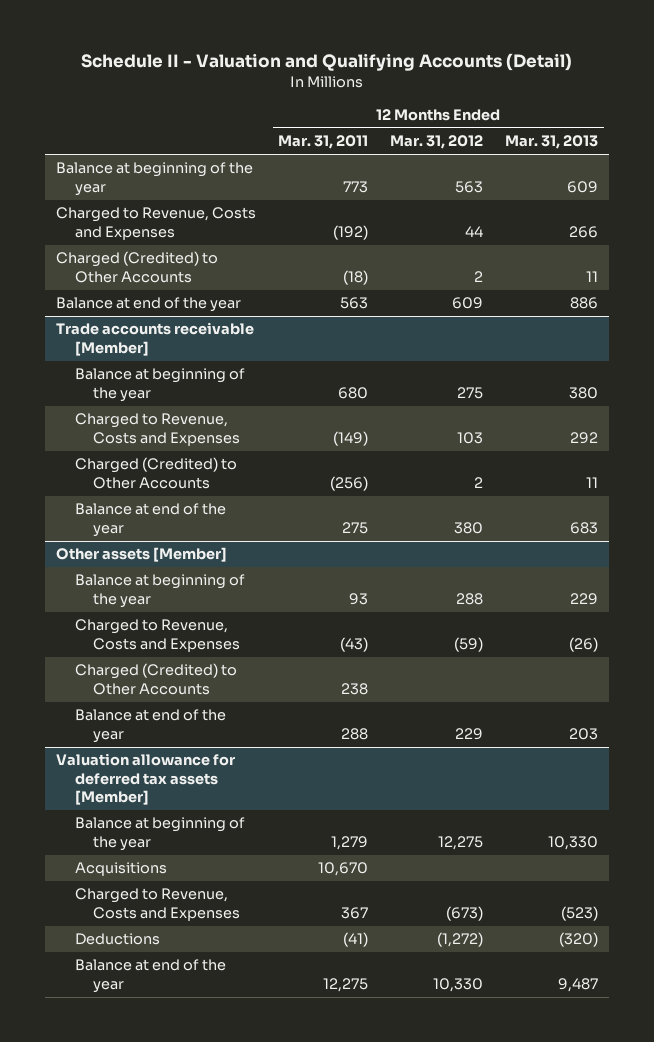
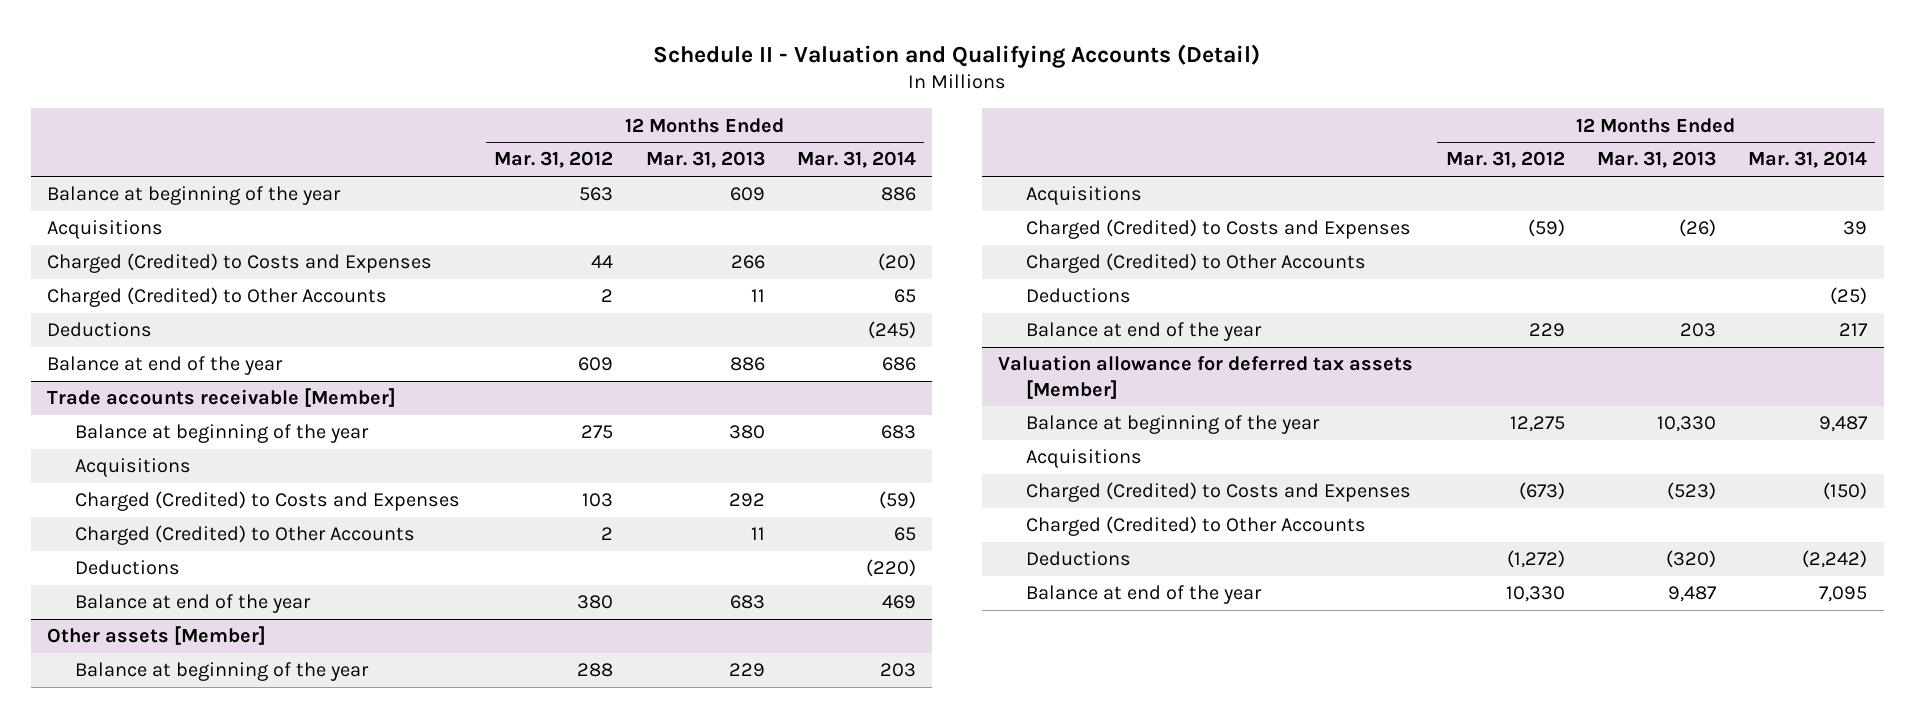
[278,135,369,150] Mar. 31, 2011 -> none
none -> [796,151,916,169] Mar. 31, 2014
none -> [46,220,163,240] Acquisitions
[55,207,256,240] Charged to Revenue, Costs and Expenses -> [46,253,432,274] Charged (Credited) to Costs and Expenses
none -> [46,322,152,338] Deductions
none -> [74,458,191,478] Acquisitions
[74,413,241,446] Charged to Revenue, Costs and Expenses -> [74,491,460,512] Charged (Credited) to Costs and Expenses
none -> [74,560,180,576] Deductions
none -> [1026,186,1143,206] Acquisitions
[74,619,241,652] Charged to Revenue, Costs and Expenses -> [1026,219,1412,240] Charged (Credited) to Costs and Expenses
none -> [1026,288,1132,304] Deductions
[74,888,241,921] Charged to Revenue, Costs and Expenses -> [1026,482,1412,503] Charged (Credited) to Costs and Expenses
none -> [1026,516,1367,537] Charged (Credited) to Other Accounts

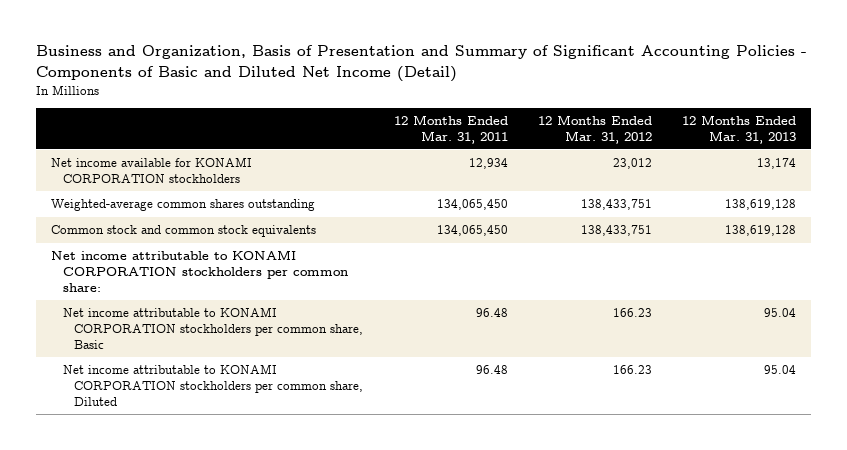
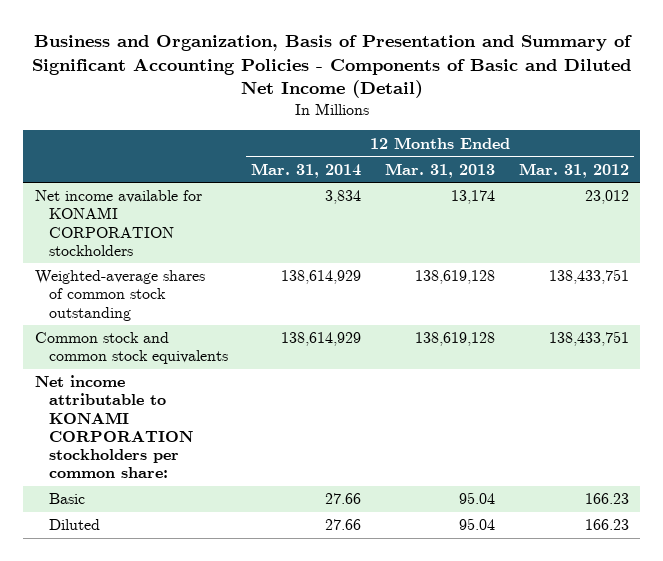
[393,115,508,144] 12 Months Ended Mar. 31, 2011 -> none
none -> [251,162,362,178] Mar. 31, 2014
[50,199,315,212] Weighted-average common shares outstanding -> [34,270,205,321] Weighted-average shares of common stock outstanding
[62,307,364,349] Net income attributable to KONAMI CORPORATION stockholders per common share, Basic -> [48,493,85,505] Basic
[62,364,364,406] Net income attributable to KONAMI CORPORATION stockholders per common share, Diluted -> [48,519,100,531] Diluted

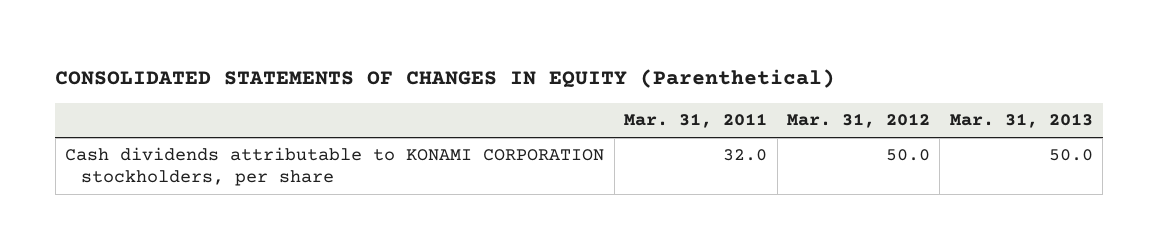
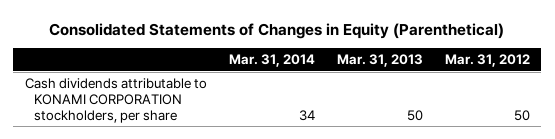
[55,69,836,89] CONSOLIDATED STATEMENTS OF CHANGES IN EQUITY (Parenthetical) -> [49,22,505,39] Consolidated Statements of Changes in Equity (Parenthetical)
[624,113,768,129] Mar. 31, 2011 -> none
none -> [228,54,315,68] Mar. 31, 2014
[886,149,931,162] 50.0 -> [514,109,531,121] 50
[1048,149,1093,162] 50.0 -> [406,109,423,121] 50

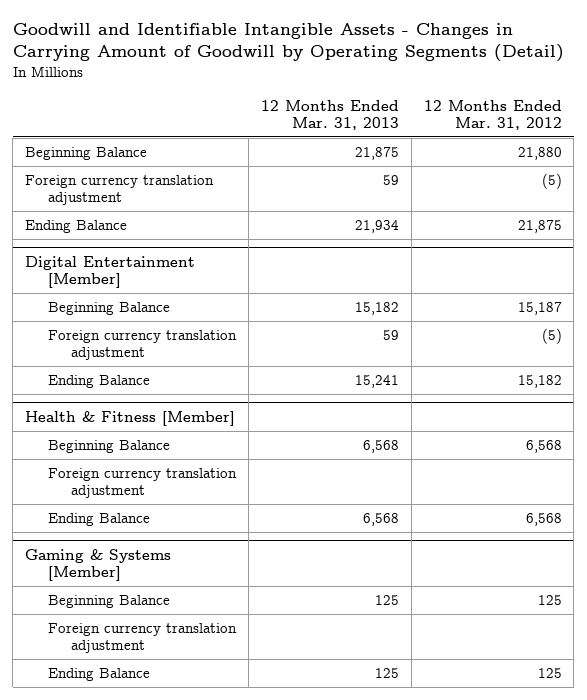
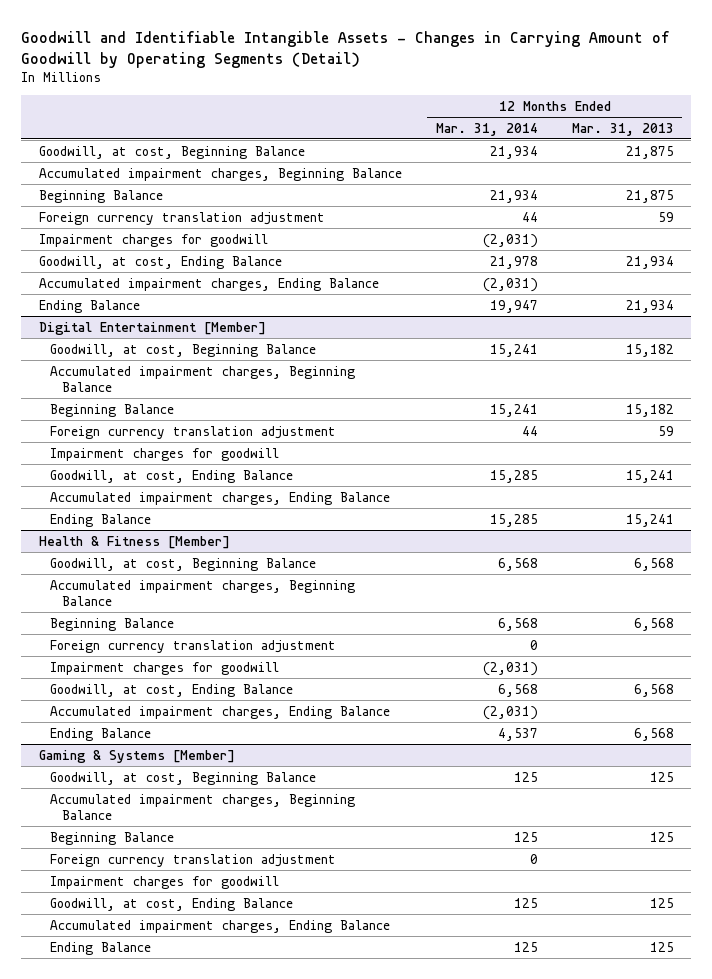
[423,99,562,130] 12 Months Ended Mar. 31, 2012 -> none
none -> [435,122,538,136] Mar. 31, 2014
none -> [38,145,305,159] Goodwill, at cost, Beginning Balance
none -> [38,167,402,181] Accumulated impairment charges, Beginning Balance
none -> [38,233,268,247] Impairment charges for goodwill
none -> [38,255,282,269] Goodwill, at cost, Ending Balance
none -> [38,277,379,291] Accumulated impairment charges, Ending Balance
none -> [50,343,317,357] Goodwill, at cost, Beginning Balance
none -> [50,365,356,392] Accumulated impairment charges, Beginning Balance
none -> [50,447,280,461] Impairment charges for goodwill
none -> [50,469,294,483] Goodwill, at cost, Ending Balance
none -> [50,491,391,505] Accumulated impairment charges, Ending Balance
none -> [50,557,317,571] Goodwill, at cost, Beginning Balance
none -> [50,579,356,606] Accumulated impairment charges, Beginning Balance
none -> [50,661,280,675] Impairment charges for goodwill
none -> [50,683,294,697] Goodwill, at cost, Ending Balance
none -> [50,705,391,719] Accumulated impairment charges, Ending Balance
none -> [50,771,317,785] Goodwill, at cost, Beginning Balance
none -> [50,793,356,820] Accumulated impairment charges, Beginning Balance
none -> [50,875,280,889] Impairment charges for goodwill
none -> [50,897,294,911] Goodwill, at cost, Ending Balance
none -> [50,919,391,933] Accumulated impairment charges, Ending Balance

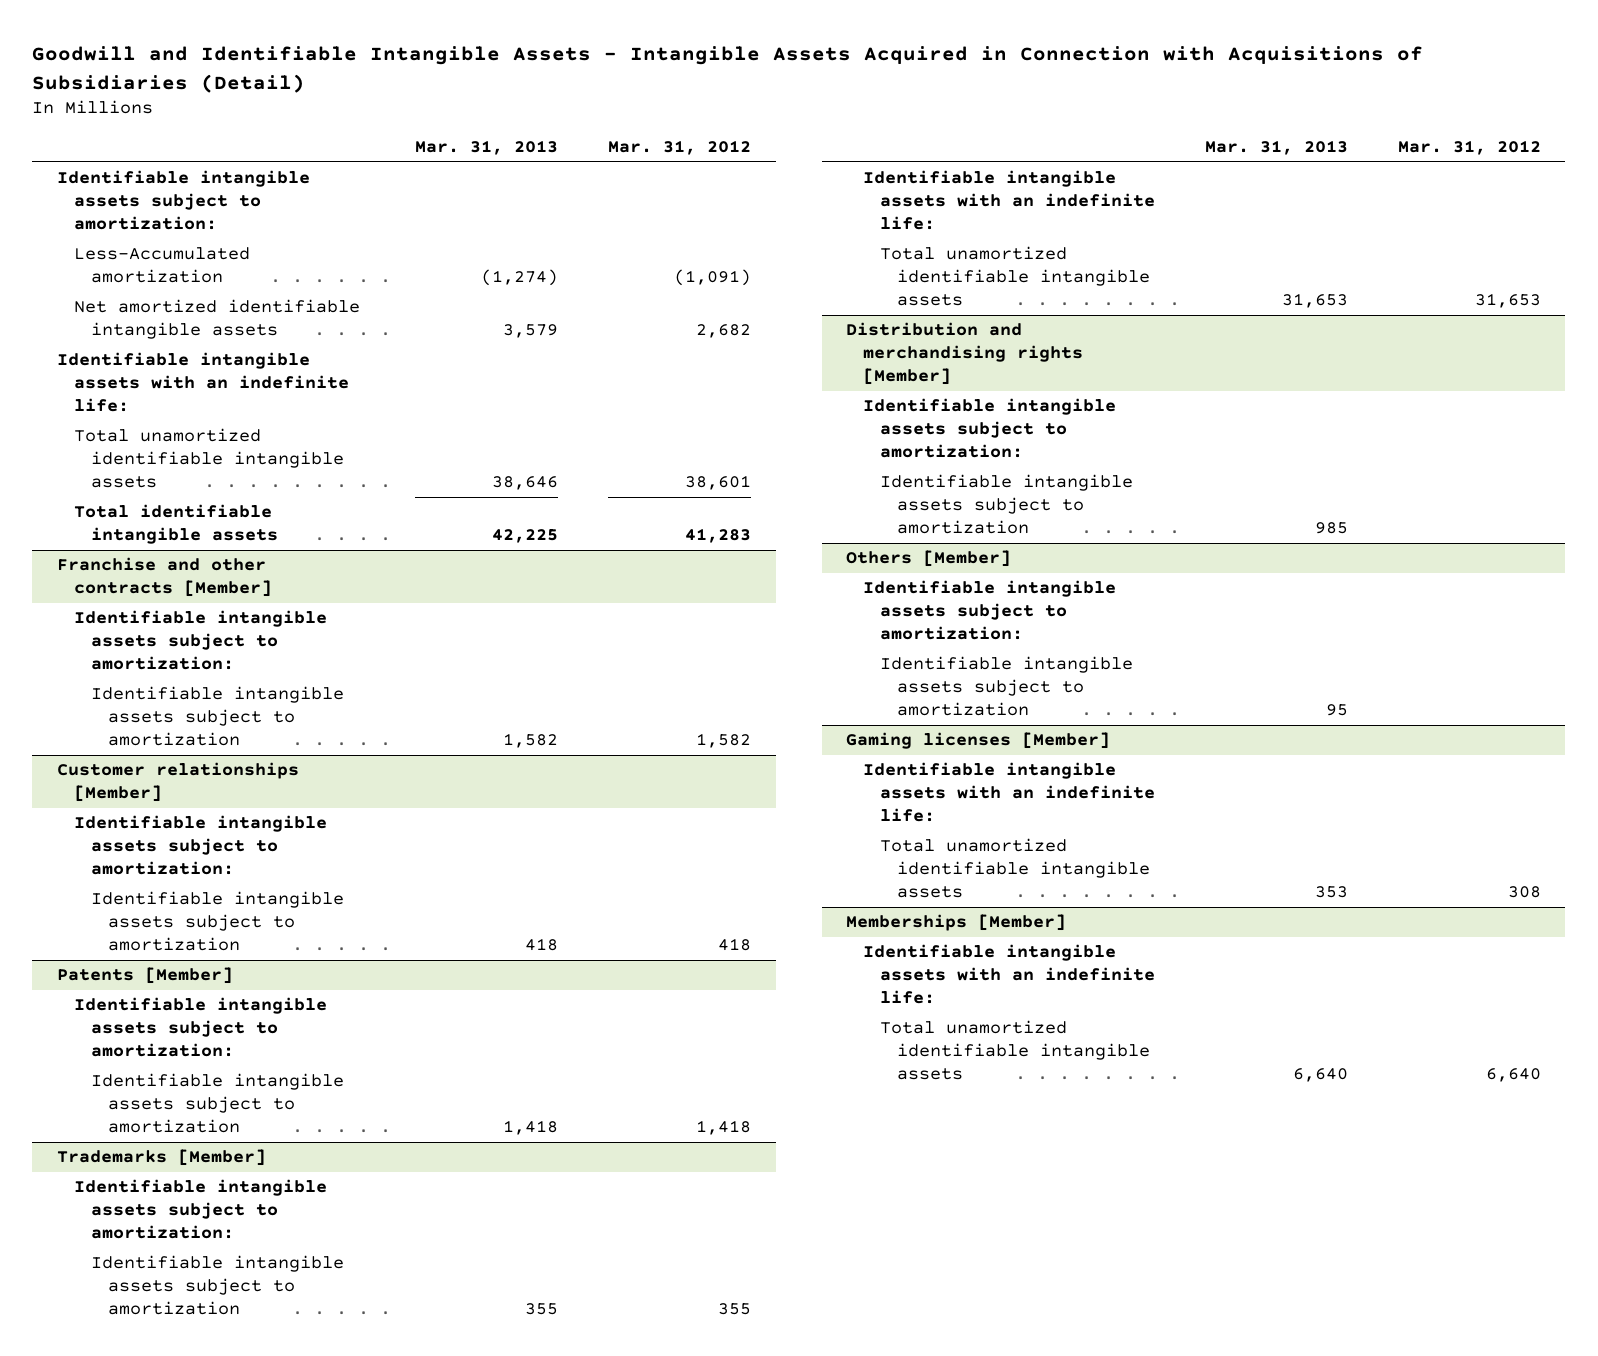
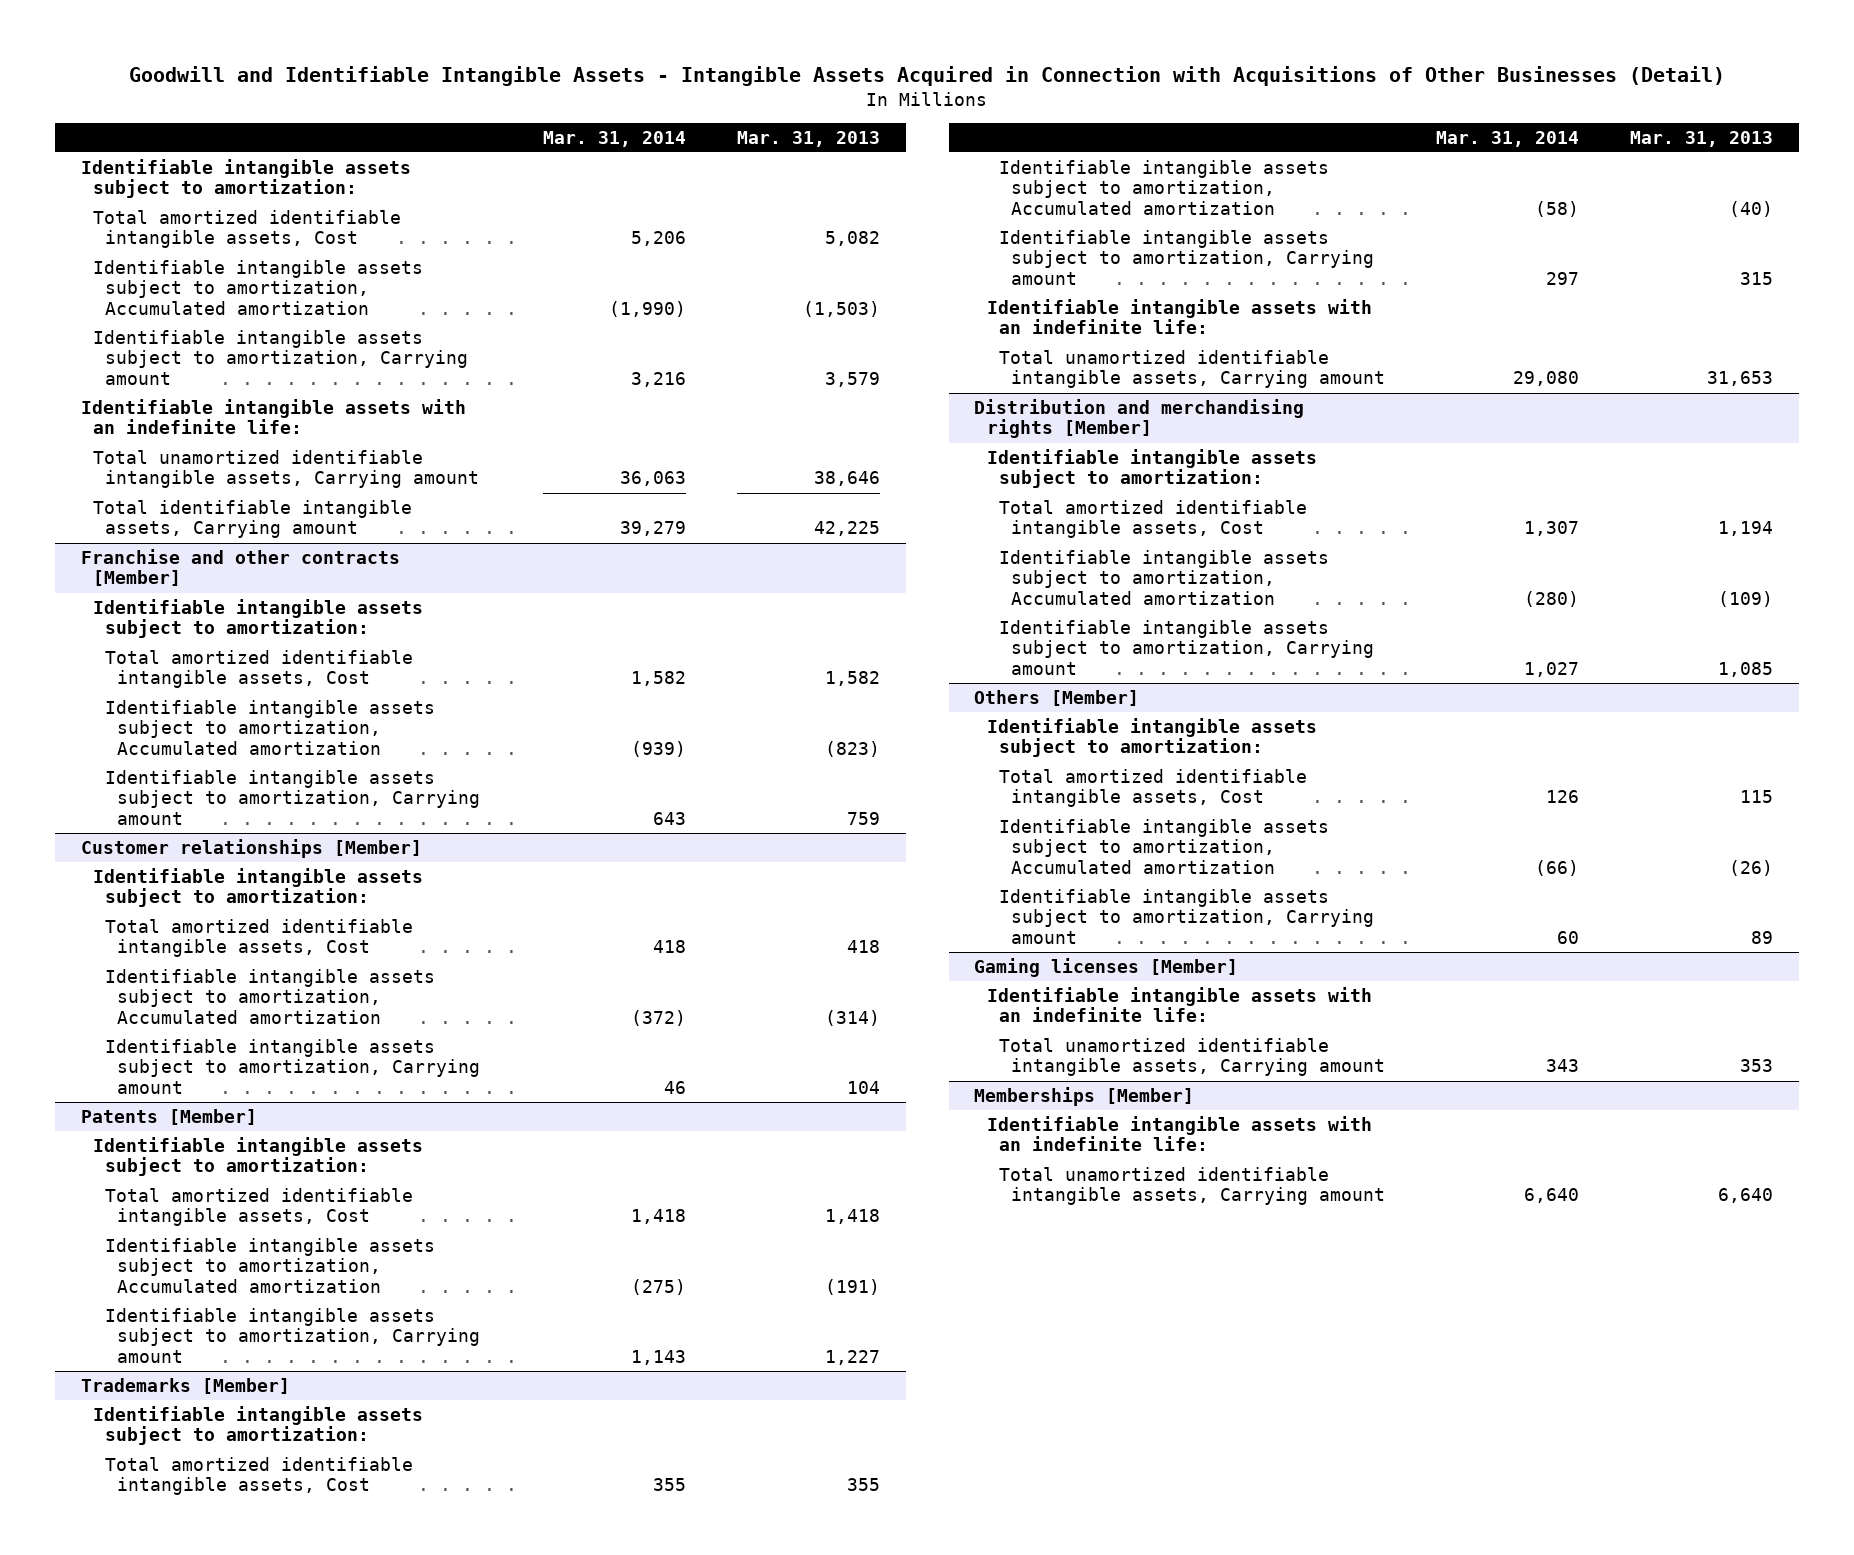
[32,46,1424,93] Goodwill and Identifiable Intangible Assets - Intangible Assets Acquired in Connection with Acquisitions of Subsidiaries (Detail) -> [129,66,1726,87] Goodwill and Identifiable Intangible Assets - Intangible Assets Acquired in Connection with Acquisitions of Other Businesses (Detail)
[608,140,752,156] Mar. 31, 2012 -> none
none -> [542,130,686,147] Mar. 31, 2014
none -> [93,209,402,249] Total amortized identifiable intangible assets, Cost
[73,247,250,284] Less-Accumulated amortization -> [93,259,424,316] Identifiable intangible assets subject to amortization, Accumulated amortization
[481,269,559,287] (1,274) -> [802,301,880,318] (1,503)
[73,299,360,340] Net amortized identifiable intangible assets -> [93,329,469,386] Identifiable intangible assets subject to amortization, Carrying amount
[73,428,344,489] Total unamortized identifiable intangible assets -> [93,449,480,489] Total unamortized identifiable intangible assets, Carrying amount
[73,504,278,545] Total identifiable intangible assets -> [93,499,413,539] Total identifiable intangible assets, Carrying amount
[90,686,344,747] Identifiable intangible assets subject to amortization -> [105,649,414,689] Total amortized identifiable intangible assets, Cost
none -> [105,699,436,756] Identifiable intangible assets subject to amortization, Accumulated amortization
none -> [105,769,481,826] Identifiable intangible assets subject to amortization, Carrying amount
[90,891,344,952] Identifiable intangible assets subject to amortization -> [105,918,414,958] Total amortized identifiable intangible assets, Cost
none -> [105,968,436,1025] Identifiable intangible assets subject to amortization, Accumulated amortization
none -> [105,1038,481,1095] Identifiable intangible assets subject to amortization, Carrying amount
[90,1073,344,1134] Identifiable intangible assets subject to amortization -> [105,1187,414,1227] Total amortized identifiable intangible assets, Cost
none -> [105,1237,436,1294] Identifiable intangible assets subject to amortization, Accumulated amortization
none -> [105,1307,481,1364] Identifiable intangible assets subject to amortization, Carrying amount
[90,1255,344,1316] Identifiable intangible assets subject to amortization -> [105,1456,414,1496] Total amortized identifiable intangible assets, Cost
none -> [998,159,1329,216] Identifiable intangible assets subject to amortization, Accumulated amortization
none -> [998,229,1374,286] Identifiable intangible assets subject to amortization, Carrying amount
[880,246,1151,307] Total unamortized identifiable intangible assets -> [998,349,1385,389] Total unamortized identifiable intangible assets, Carrying amount
[880,474,1134,535] Identifiable intangible assets subject to amortization -> [998,499,1307,539] Total amortized identifiable intangible assets, Cost
[1315,522,1349,535] 985 -> [1718,521,1774,537] 1,194
none -> [998,549,1329,606] Identifiable intangible assets subject to amortization, Accumulated amortization
none -> [998,619,1374,676] Identifiable intangible assets subject to amortization, Carrying amount
[880,656,1134,717] Identifiable intangible assets subject to amortization -> [998,768,1307,808] Total amortized identifiable intangible assets, Cost
[1326,704,1349,717] 95 -> [1740,790,1774,804] 115
none -> [998,818,1329,875] Identifiable intangible assets subject to amortization, Accumulated amortization
none -> [998,888,1374,945] Identifiable intangible assets subject to amortization, Carrying amount
[880,838,1151,899] Total unamortized identifiable intangible assets -> [998,1037,1385,1077] Total unamortized identifiable intangible assets, Carrying amount
[880,1020,1151,1081] Total unamortized identifiable intangible assets -> [998,1166,1385,1206] Total unamortized identifiable intangible assets, Carrying amount

